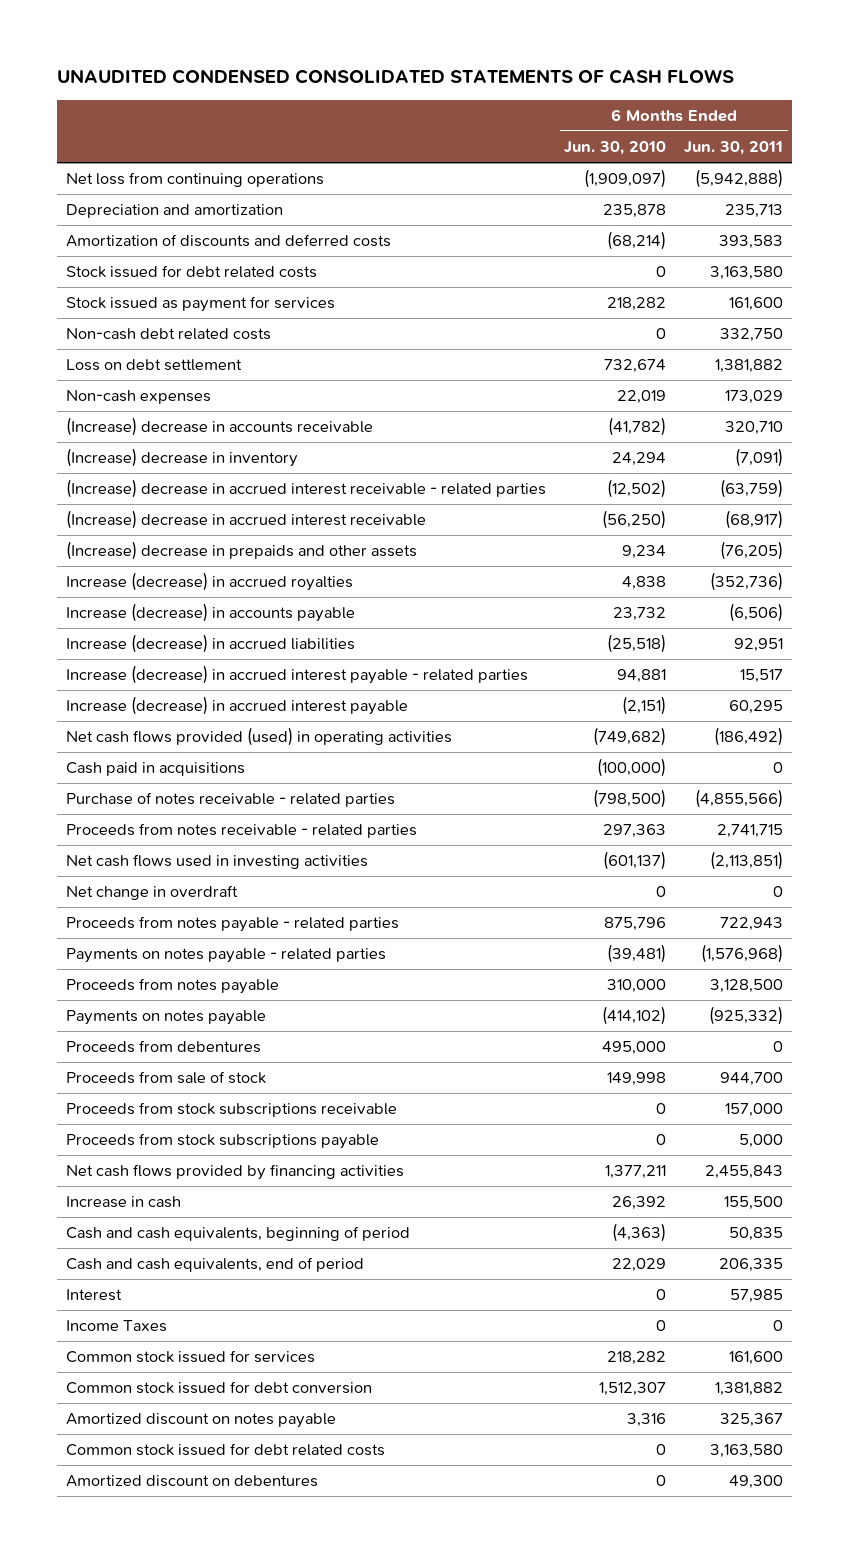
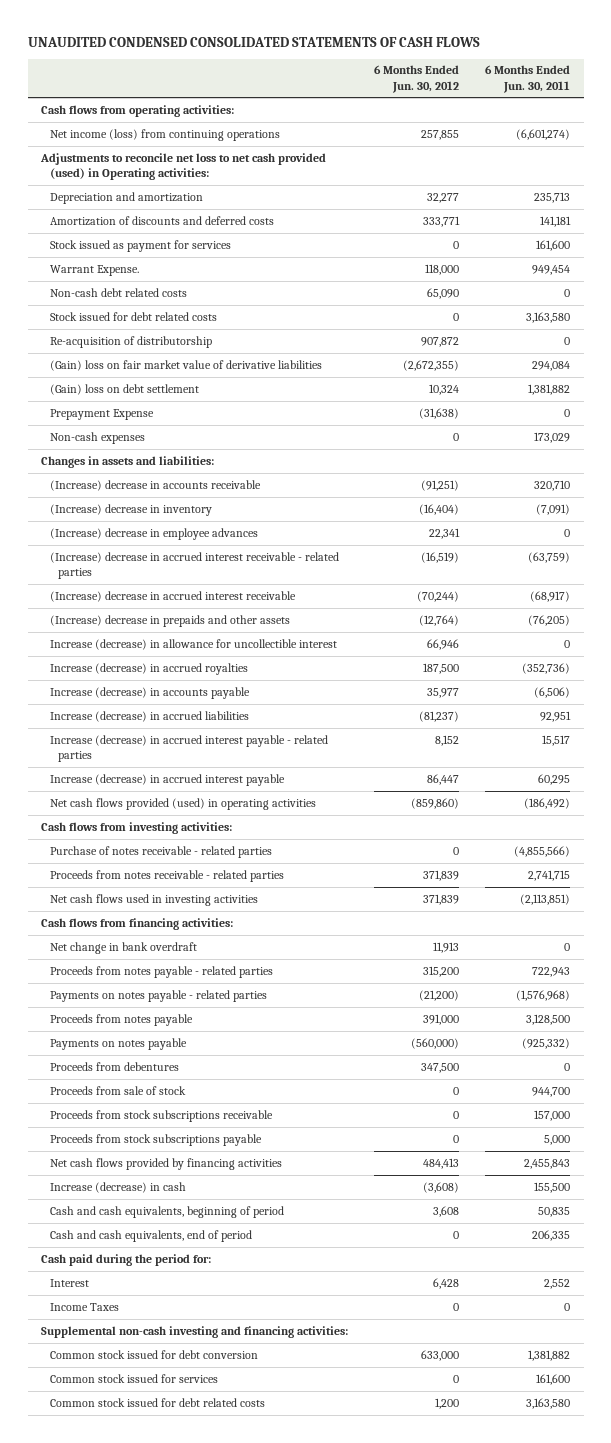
[564,141,667,156] Jun. 30, 2010 -> none
none -> [374,65,460,93] 6 Months Ended Jun. 30, 2012
none -> [40,104,234,117] Cash flows from operating activities:
[66,172,325,188] Net loss from continuing operations -> [49,128,280,141] Net income (loss) from continuing operations
[695,169,784,189] (5,942,888) -> [516,128,571,140] (6,601,274)
none -> [39,152,326,181] Adjustments to reconcile net loss to net cash provided (used) in Operating activities:
[719,235,784,250] 393,583 -> [540,215,572,227] 141,181
none -> [49,264,139,276] Warrant Expense.
[720,328,784,343] 332,750 -> [564,288,571,297] 0
[66,265,318,279] Stock issued for debt related costs -> [49,311,217,321] Stock issued for debt related costs
none -> [49,335,212,348] Re-acquisition of distributorship
none -> [49,359,322,371] (Gain) loss on fair market value of derivative liabilities
[66,359,243,372] Loss on debt settlement -> [49,383,199,395] (Gain) loss on debt settlement
none -> [49,408,154,420] Prepayment Expense
none -> [40,455,214,468] Changes in assets and liabilities:
none -> [49,527,258,540] (Increase) decrease in employee advances
none -> [49,638,337,650] Increase (decrease) in allowance for uncollectible interest
[66,762,246,777] Cash paid in acquisitions -> none
none -> [40,821,232,834] Cash flows from investing activities:
none -> [40,917,233,930] Cash flows from financing activities:
[66,885,239,901] Net change in overdraft -> [49,941,197,954] Net change in bank overdraft
[66,1196,182,1209] Increase in cash -> [49,1181,186,1193] Increase (decrease) in cash
none -> [40,1253,211,1266] Cash paid during the period for:
[730,1289,784,1304] 57,985 -> [544,1278,571,1289] 2,552
none -> [40,1325,348,1338] Supplemental non-cash investing and financing activities:
[66,1413,337,1429] Amortized discount on notes payable -> none
[66,1350,316,1364] Common stock issued for services -> [49,1373,218,1383] Common stock issued for services
[66,1475,319,1488] Amortized discount on debentures -> none

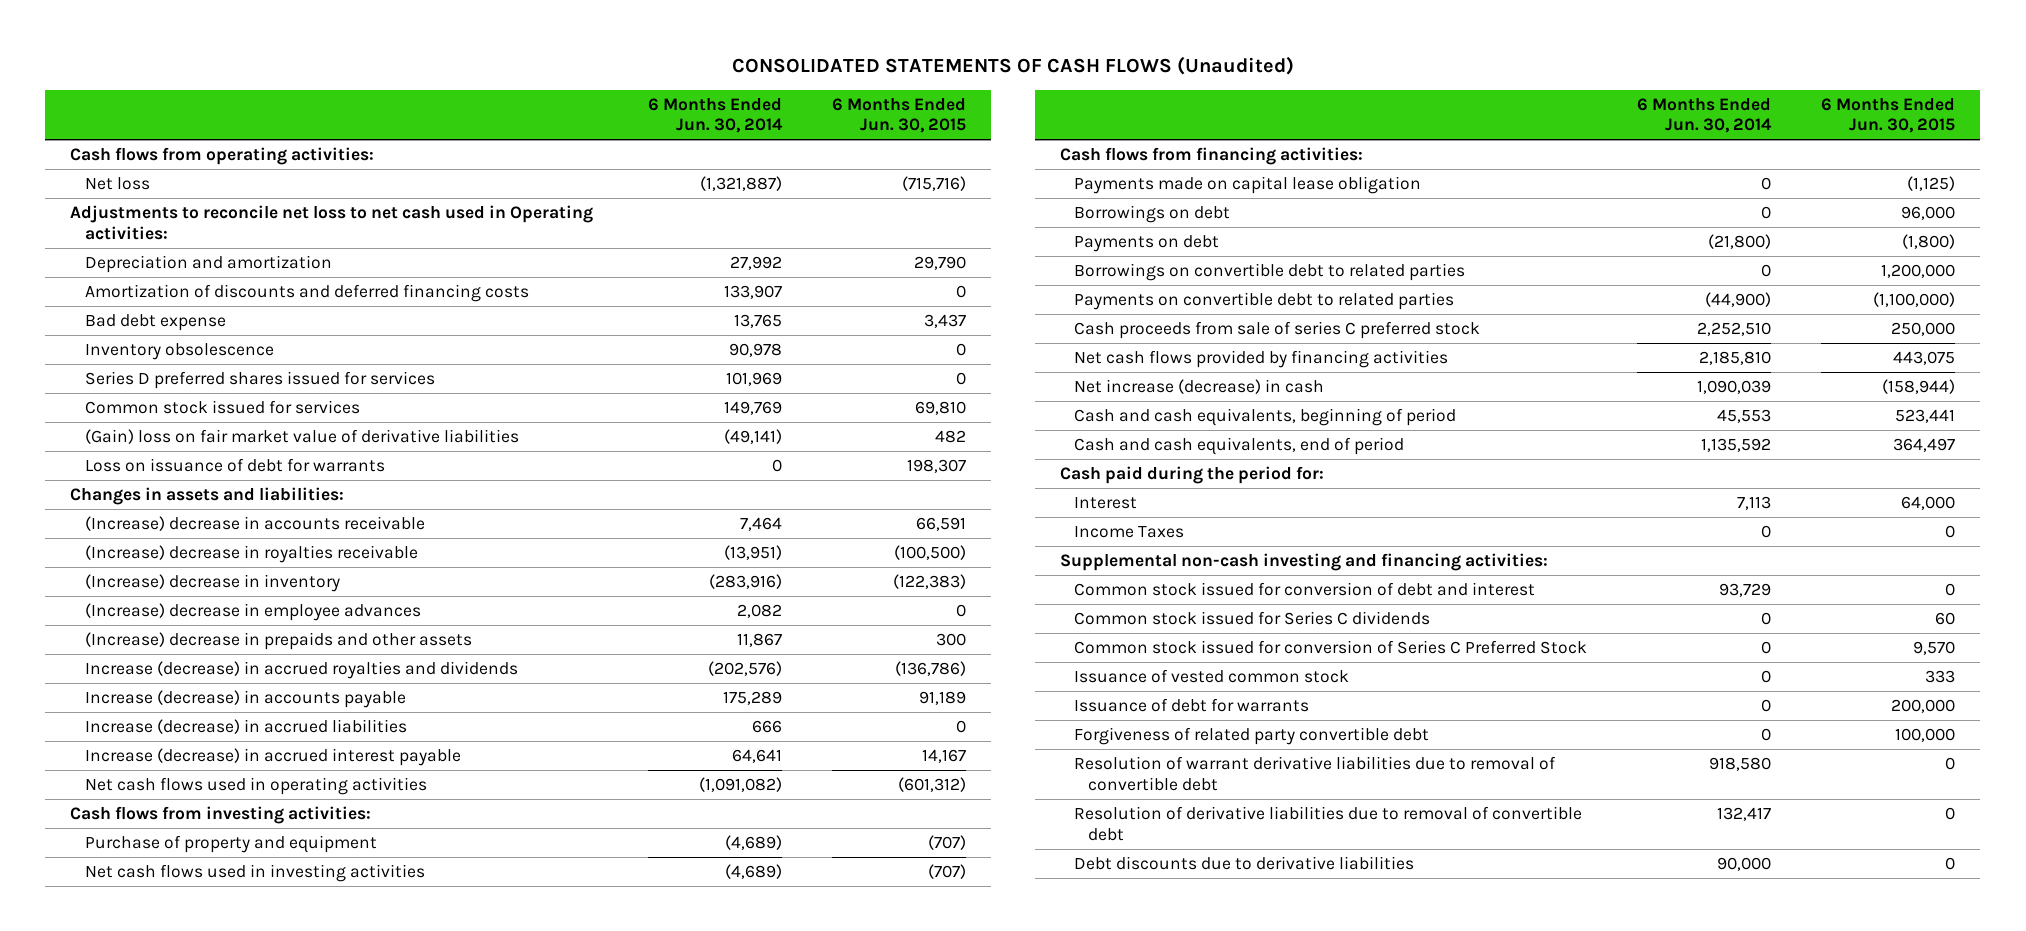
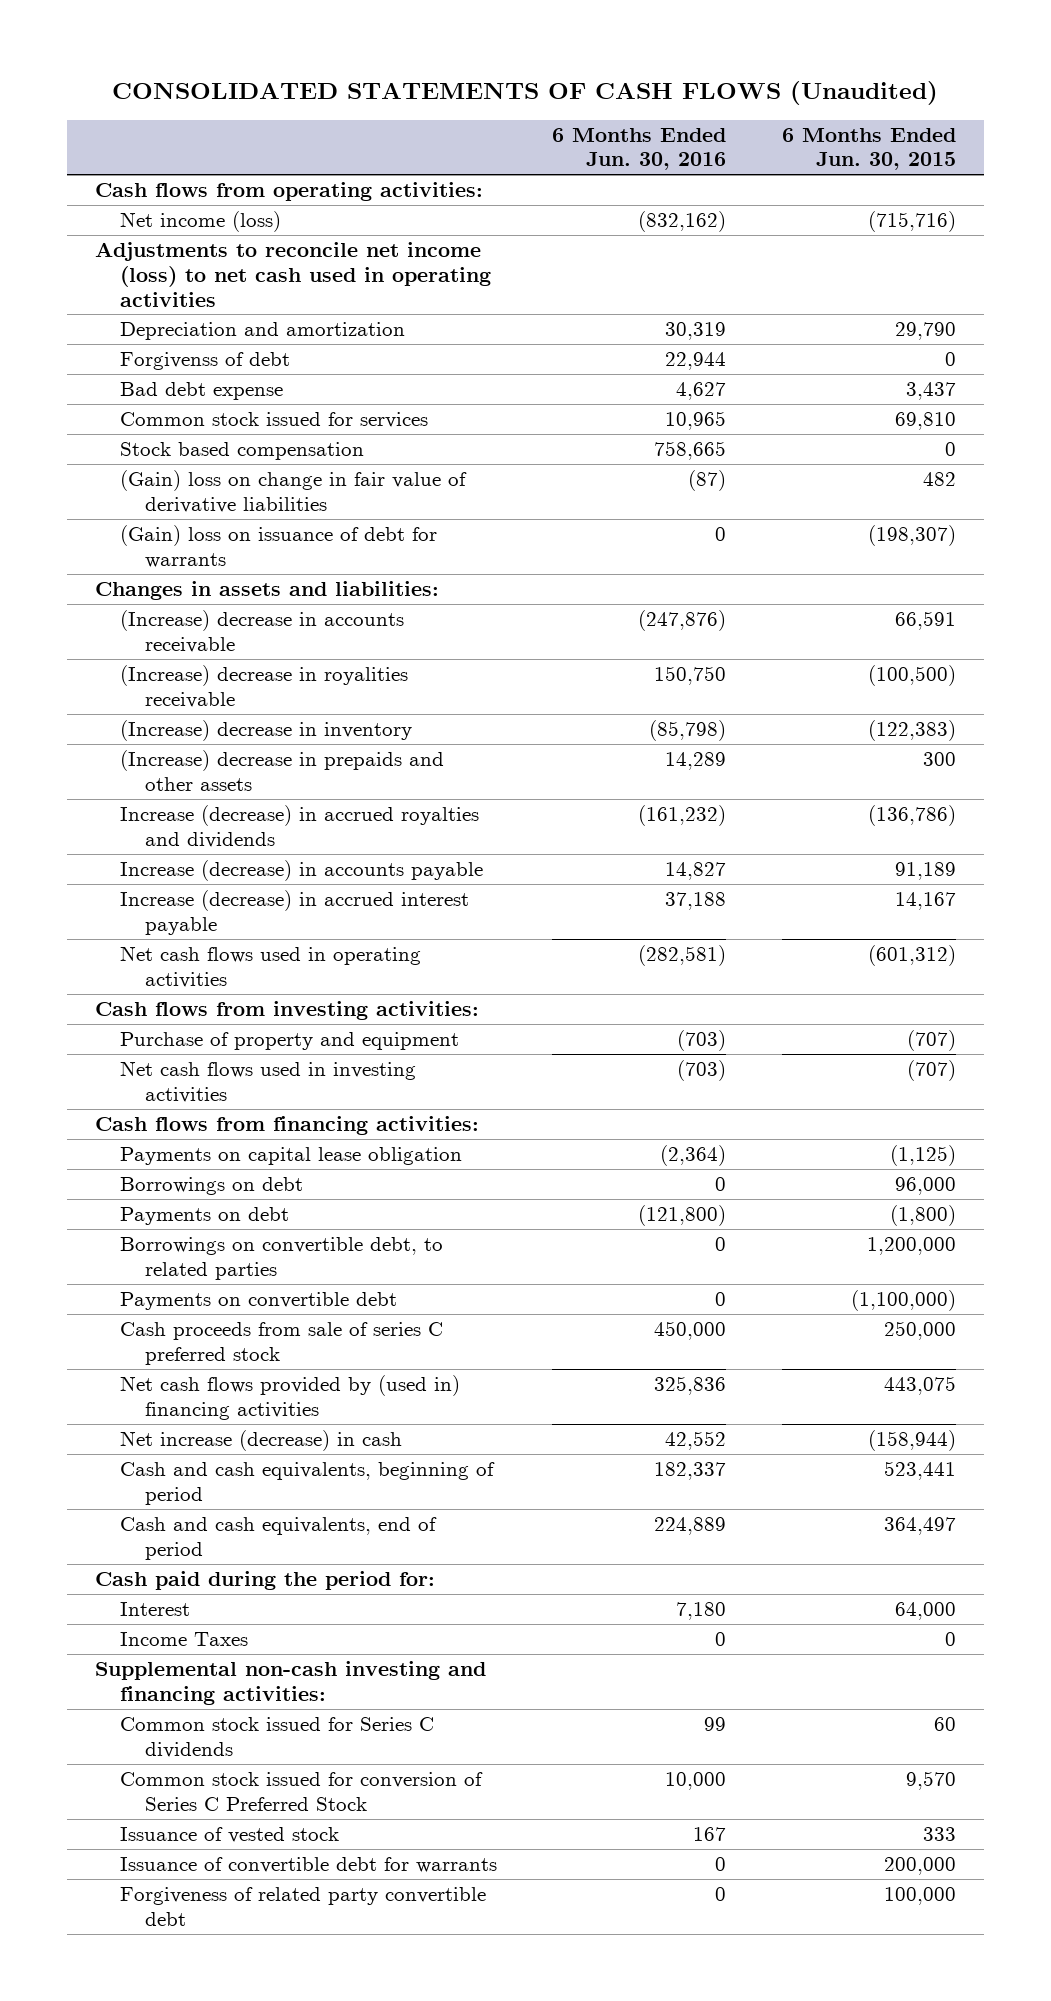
[647,97,783,134] 6 Months Ended Jun. 30, 2014 -> none
none -> [552,127,727,171] 6 Months Ended Jun. 30, 2016
[84,177,150,191] Net loss -> [119,211,281,233] Net income (loss)
[70,205,594,240] Adjustments to reconcile net loss to net cash used in Operating activities: -> [94,242,491,307] Adjustments to reconcile net income (loss) to net cash used in operating activities
[84,284,529,303] Amortization of discounts and deferred financing costs -> none
none -> [119,352,290,371] Forgivenss of debt
[84,343,274,361] Inventory obsolescence -> none
[84,371,435,390] Series D preferred shares issued for services -> none
none -> [119,442,364,461] Stock based compensation
[84,429,519,445] (Gain) loss on fair market value of derivative liabilities -> [119,470,467,513] (Gain) loss on change in fair value of derivative liabilities
[84,458,385,473] Loss on issuance of debt for warrants -> [119,525,437,568] (Gain) loss on issuance of debt for warrants
[907,459,967,474] 198,307 -> [867,525,956,547] (198,307)
[84,545,418,564] (Increase) decrease in royalties receivable -> [119,665,408,708] (Increase) decrease in royalities receivable
[84,603,421,622] (Increase) decrease in employee advances -> none
[84,719,407,735] Increase (decrease) in accrued liabilities -> none
[1073,176,1421,195] Payments made on capital lease obligation -> [119,1147,462,1166] Payments on capital lease obligation
[1073,263,1465,282] Borrowings on convertible debt to related parties -> [119,1237,443,1280] Borrowings on convertible debt, to related parties
[1073,292,1454,311] Payments on convertible debt to related parties -> [119,1292,397,1311] Payments on convertible debt
[1073,350,1448,369] Net cash flows provided by financing activities -> [119,1375,460,1420] Net cash flows provided by (used in) financing activities
[1073,582,1535,597] Common stock issued for conversion of debt and interest -> none
[1073,669,1349,684] Issuance of vested common stock -> [119,1827,339,1844] Issuance of vested stock
[1073,698,1309,713] Issuance of debt for warrants -> [119,1857,497,1874] Issuance of convertible debt for warrants
[1073,756,1556,791] Resolution of warrant derivative liabilities due to removal of convertible debt -> none
[1073,806,1582,841] Resolution of derivative liabilities due to removal of convertible debt -> none
[1073,856,1414,871] Debt discounts due to derivative liabilities -> none

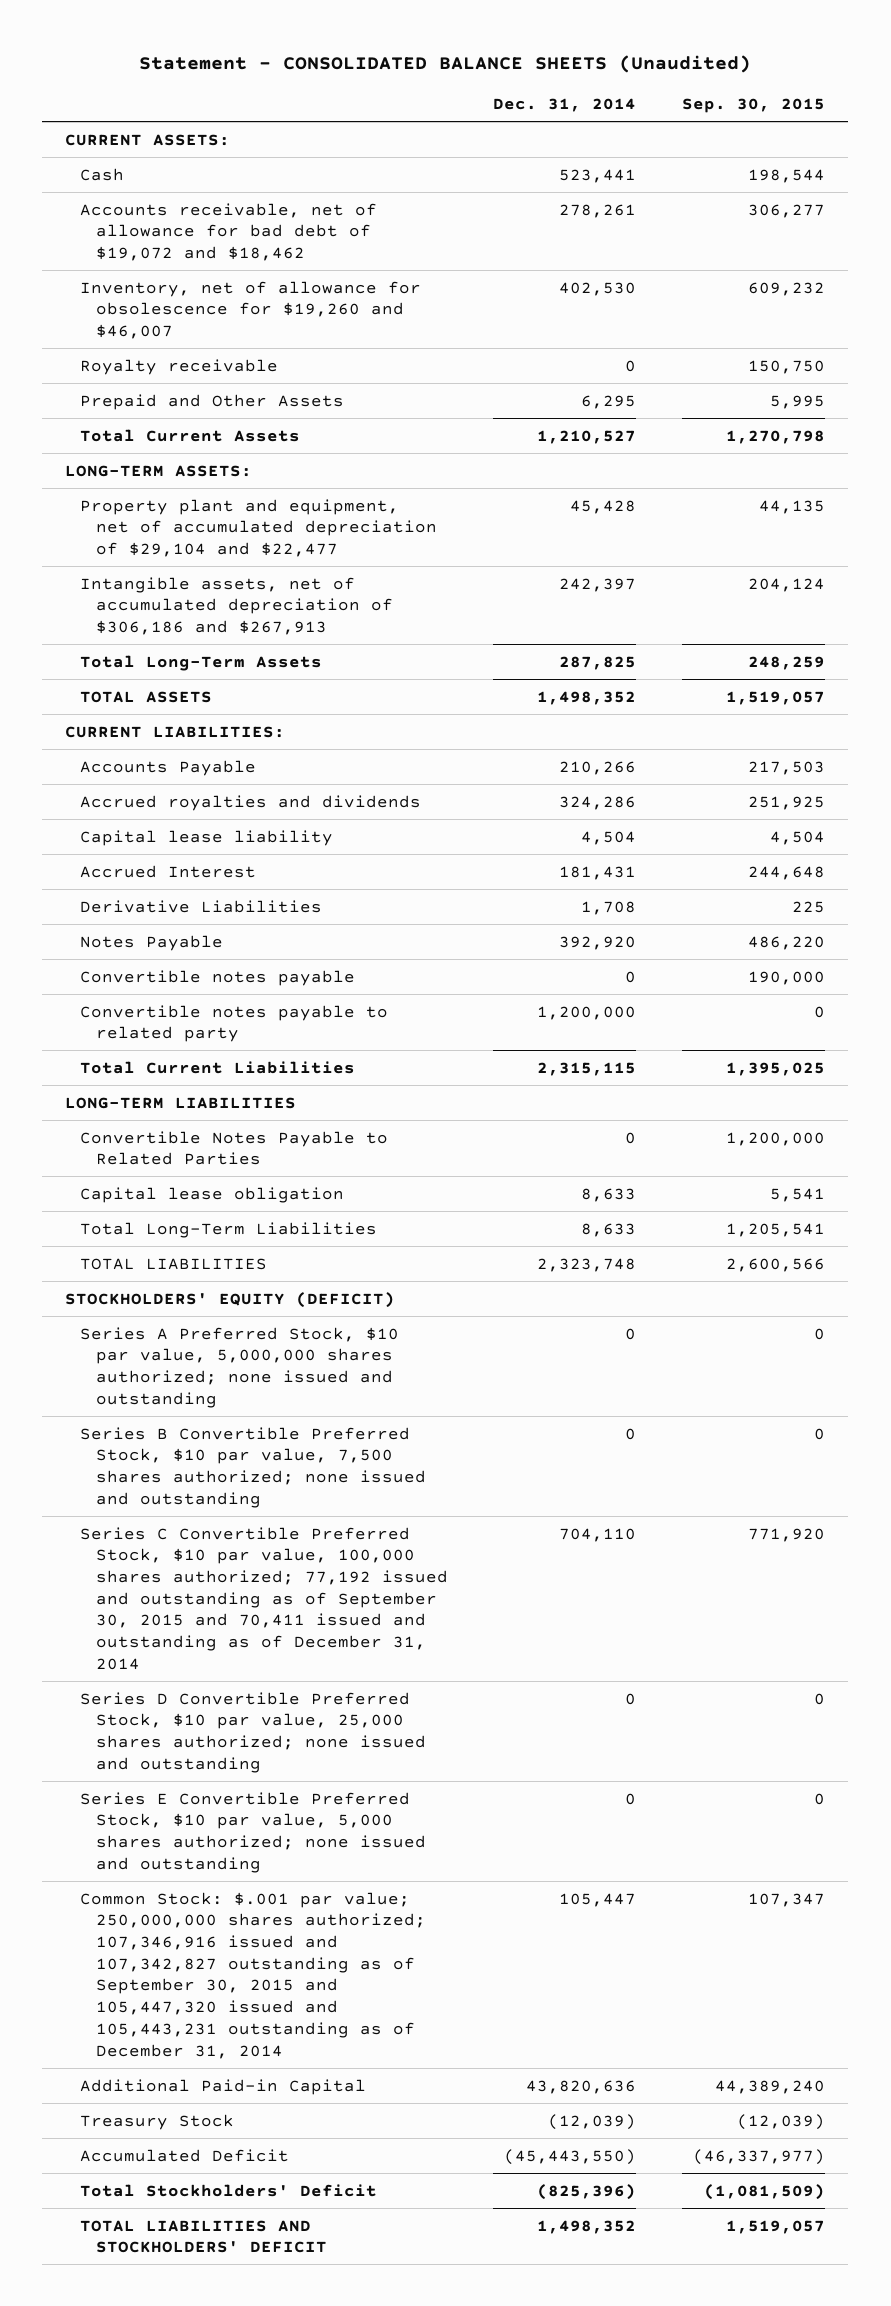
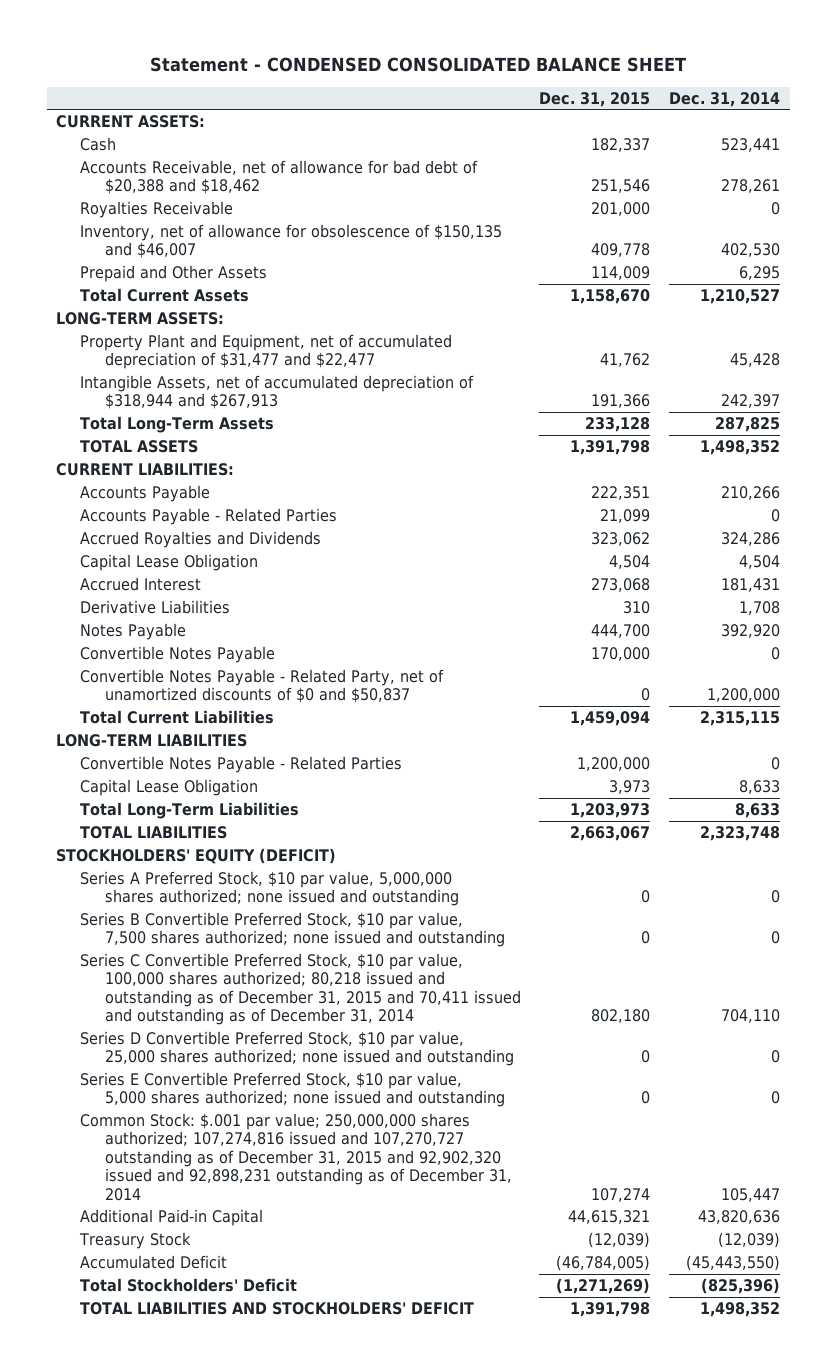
[139,55,752,74] Statement - CONSOLIDATED BALANCE SHEETS (Unaudited) -> [150,57,687,73] Statement - CONDENSED CONSOLIDATED BALANCE SHEET
[682,98,826,114] Sep. 30, 2015 -> none
none -> [539,91,651,107] Dec. 31, 2015
[80,358,279,375] Royalty receivable -> none
[80,202,378,261] Accounts receivable, net of allowance for bad debt of $19,072 and $18,462 -> [80,160,479,195] Accounts Receivable, net of allowance for bad debt of $20,388 and $18,462
none -> [80,201,234,219] Royalties Receivable
[80,280,422,339] Inventory, net of allowance for obsolescence for $19,260 and $46,007 -> [80,224,503,259] Inventory, net of allowance for obsolescence of $150,135 and $46,007
[80,498,437,557] Property plant and equipment, net of accumulated depreciation of $29,104 and $22,477 -> [80,334,453,370] Property Plant and Equipment, net of accumulated depreciation of $31,477 and $22,477
[80,576,393,635] Intangible assets, net of accumulated depreciation of $306,186 and $267,913 -> [80,375,475,410] Intangible Assets, net of accumulated depreciation of $318,944 and $267,913
none -> [80,508,338,526] Accounts Payable - Related Parties
[80,794,422,811] Accrued royalties and dividends -> [80,531,322,549] Accrued Royalties and Dividends
[80,829,334,846] Capital lease liability -> [80,554,259,572] Capital Lease Obligation
[80,1004,389,1043] Convertible notes payable to related party -> none
[80,969,356,986] Convertible notes payable -> [80,646,276,664] Convertible Notes Payable
none -> [80,669,445,704] Convertible Notes Payable - Related Party, net of unamortized discounts of $0 and $50,837
[80,1130,389,1166] Convertible Notes Payable to Related Parties -> [80,756,403,774] Convertible Notes Payable - Related Parties
[80,1186,345,1203] Capital lease obligation -> [80,779,259,797] Capital Lease Obligation
[80,1526,448,1670] Series C Convertible Preferred Stock, $10 par value, 100,000 shares authorized; 77,192 issued and outstanding as of September 30, 2015 and 70,411 issued and outstanding as of December 31, 2014 -> [80,953,521,1026] Series C Convertible Preferred Stock, $10 par value, 100,000 shares authorized; 80,218 issued and outstanding as of December 31, 2015 and 70,411 issued and outstanding as of December 31, 2014
[80,1891,426,2059] Common Stock: $.001 par value; 250,000,000 shares authorized; 107,346,916 issued and 107,342,827 outstanding as of September 30, 2015 and 105,447,320 issued and 105,443,231 outstanding as of December 31, 2014 -> [80,1113,512,1201] Common Stock: $.001 par value; 250,000,000 shares authorized; 107,274,816 issued and 107,270,727 outstanding as of December 31, 2015 and 92,902,320 issued and 92,898,231 outstanding as of December 31, 2014

